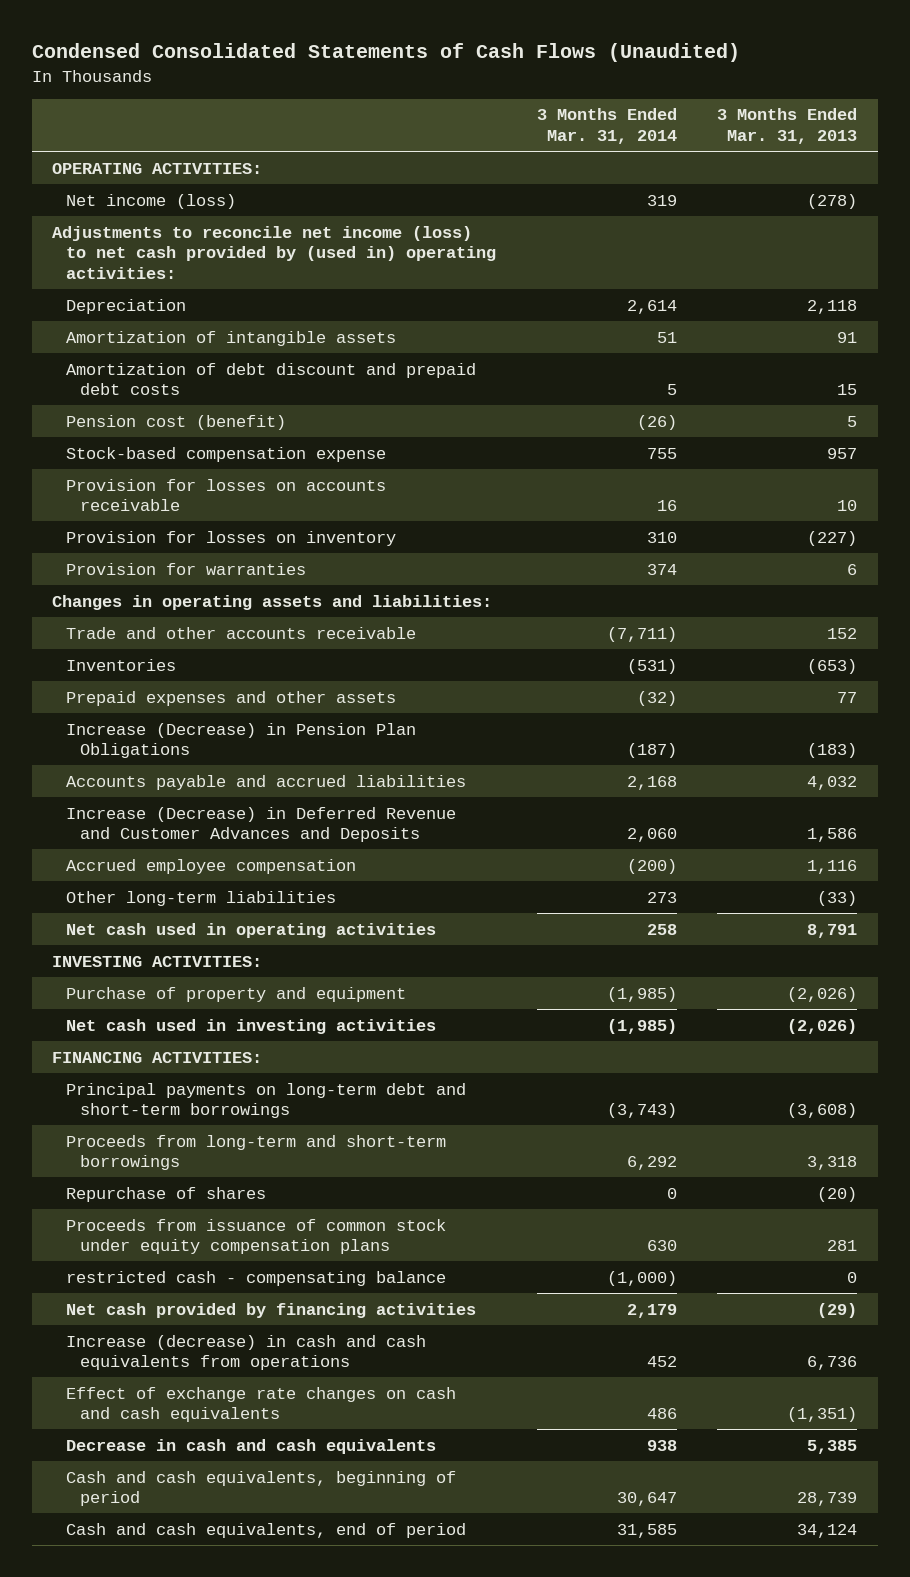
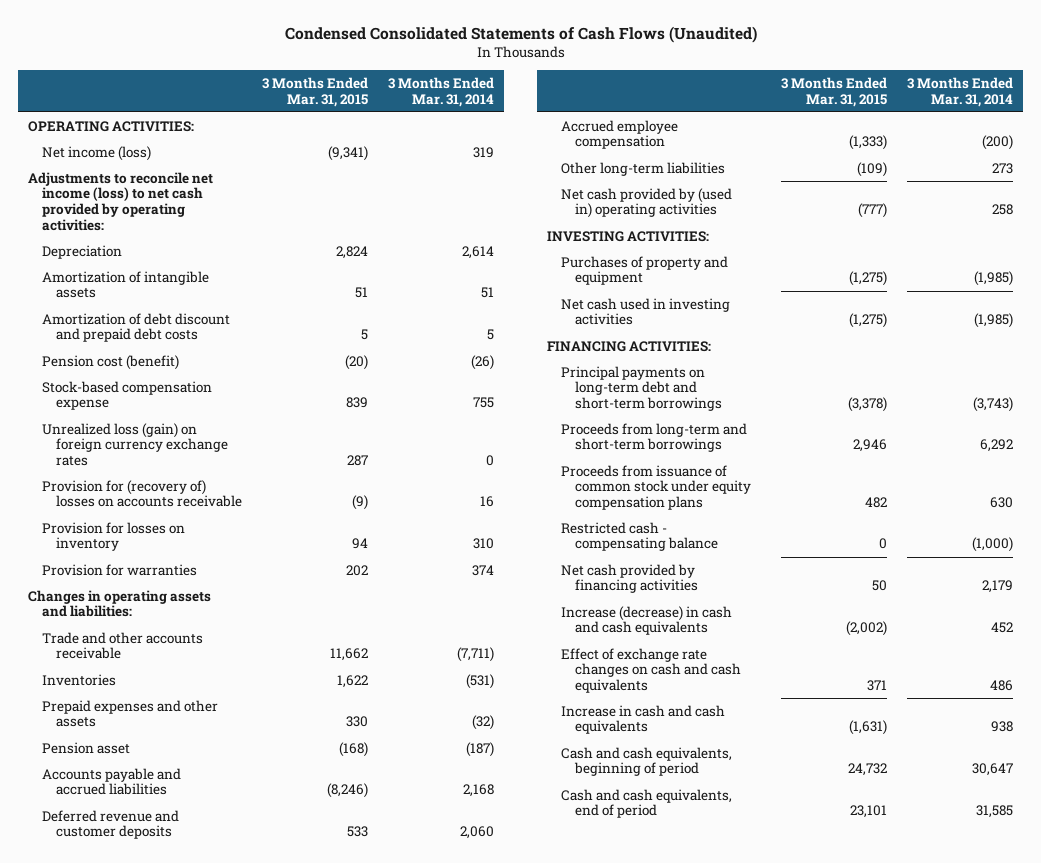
[717,108,858,144] 3 Months Ended Mar. 31, 2013 -> none
none -> [261,77,368,107] 3 Months Ended Mar. 31, 2015
[52,225,496,279] Adjustments to reconcile net income (loss) to net cash provided by (used in) operating activities: -> [28,171,214,231] Adjustments to reconcile net income (loss) to net cash provided by operating activities:
none -> [41,422,228,466] Unrealized loss (gain) on foreign currency exchange rates
[65,478,386,512] Provision for losses on accounts receivable -> [41,479,242,508] Provision for (recovery of) losses on accounts receivable
[65,722,416,759] Increase (Decrease) in Pension Plan Obligations -> [41,741,130,754] Pension asset
[65,806,456,843] Increase (Decrease) in Deferred Revenue and Customer Advances and Deposits -> [41,809,179,840] Deferred revenue and customer deposits
[65,922,436,938] Net cash used in operating activities -> [561,187,733,219] Net cash provided by (used in) operating activities
[65,986,406,1002] Purchase of property and equipment -> [561,255,729,286] Purchases of property and equipment
[65,1186,266,1202] Repurchase of shares -> none
[65,1270,446,1286] restricted cash - compensating balance -> [561,521,719,552] Restricted cash - compensating balance
[65,1334,426,1371] Increase (decrease) in cash and cash equivalents from operations -> [561,605,733,636] Increase (decrease) in cash and cash equivalents
[65,1438,436,1454] Decrease in cash and cash equivalents -> [561,704,726,735] Increase in cash and cash equivalents

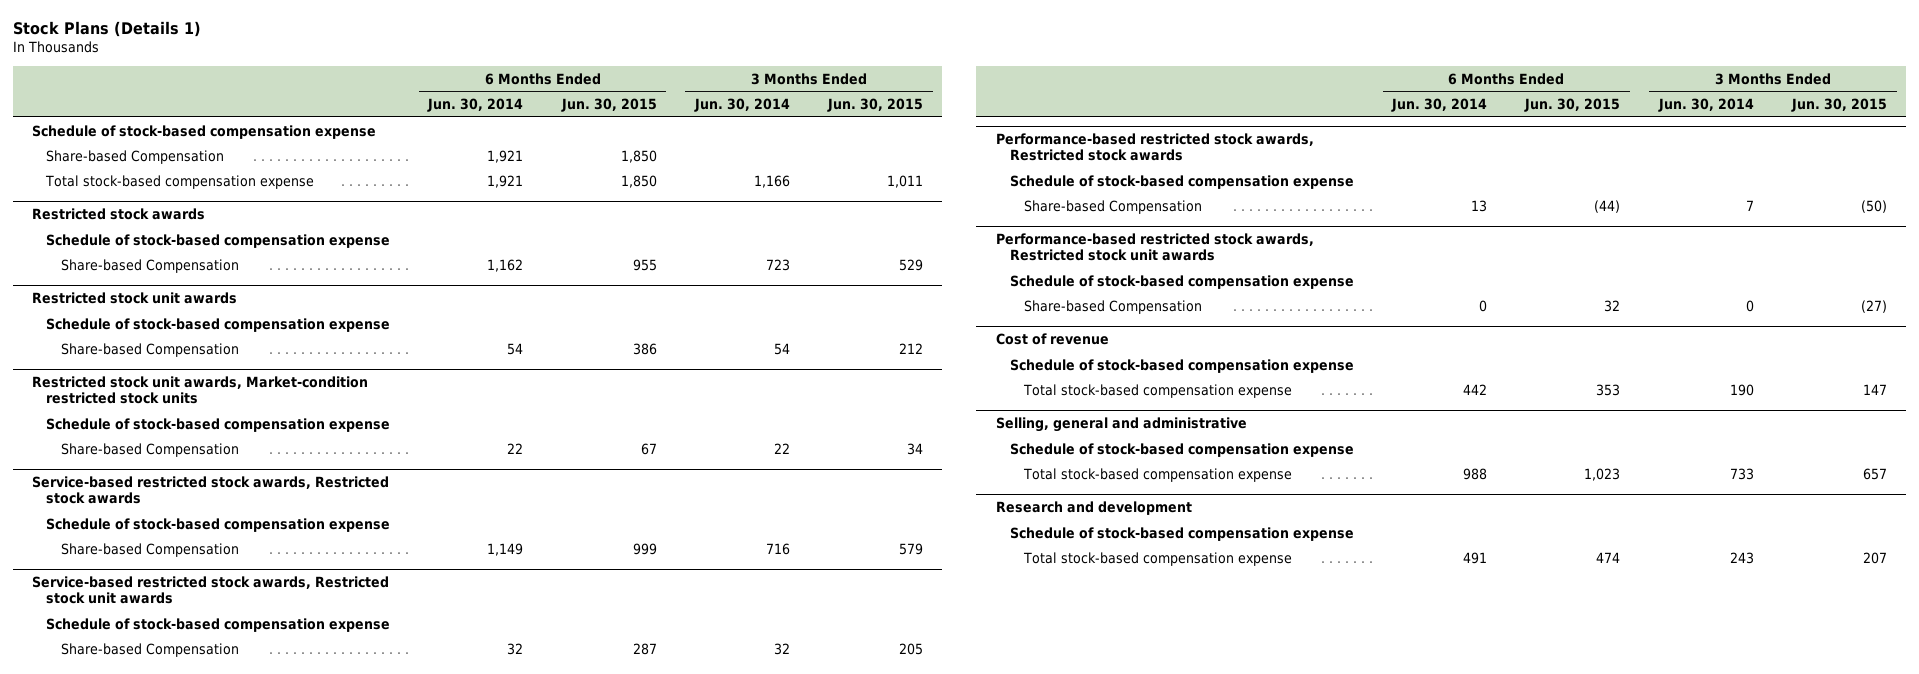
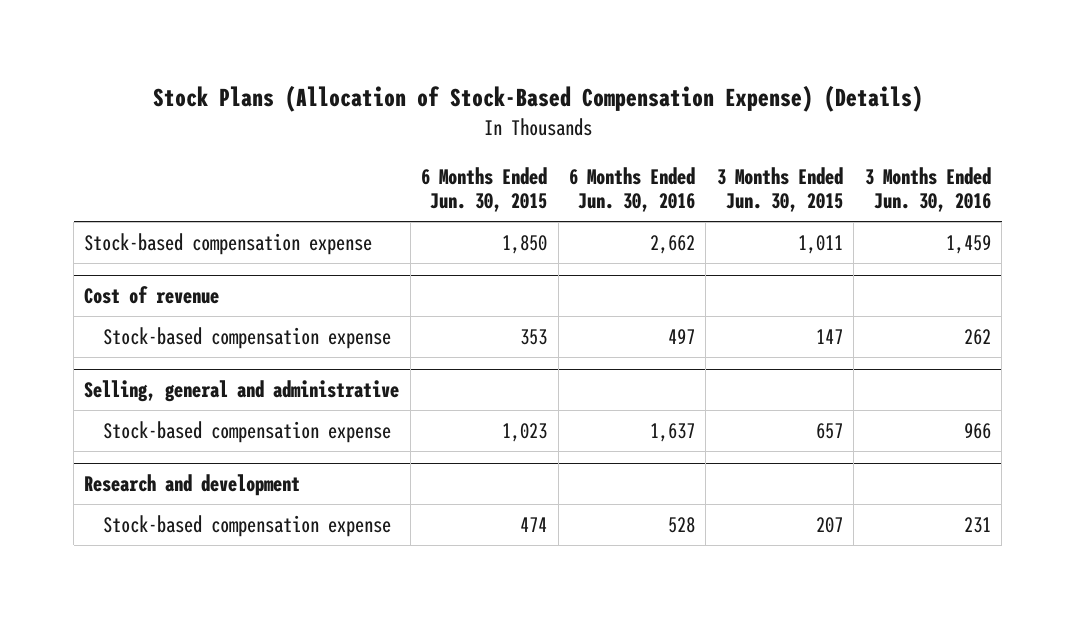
[12,20,201,37] Stock Plans (Details 1) -> [152,85,923,113] Stock Plans (Allocation of Stock-Based Compensation Expense) (Details)
[427,97,524,112] Jun. 30, 2014 -> none
[693,97,790,112] Jun. 30, 2014 -> none
none -> [569,166,696,213] 6 Months Ended Jun. 30, 2016
none -> [864,166,991,213] 3 Months Ended Jun. 30, 2016
[31,124,376,139] Schedule of stock-based compensation expense -> none
[46,149,225,164] Share-based Compensation -> none
[31,207,205,220] Restricted stock awards -> none
[46,233,391,248] Schedule of stock-based compensation expense -> none
[60,258,239,273] Share-based Compensation -> none
[31,291,237,304] Restricted stock unit awards -> none
[46,317,391,332] Schedule of stock-based compensation expense -> none
[60,342,239,357] Share-based Compensation -> none
[31,375,368,405] Restricted stock unit awards, Market-condition restricted stock units -> none
[46,417,391,432] Schedule of stock-based compensation expense -> none
[60,442,239,457] Share-based Compensation -> none
[31,475,389,505] Service-based restricted stock awards, Restricted stock awards -> none
[46,517,391,532] Schedule of stock-based compensation expense -> none
[60,542,239,557] Share-based Compensation -> none
[31,575,389,605] Service-based restricted stock awards, Restricted stock unit awards -> none
[46,617,391,632] Schedule of stock-based compensation expense -> none
[60,642,239,657] Share-based Compensation -> none
[995,132,1314,162] Performance-based restricted stock awards, Restricted stock awards -> none
[1009,174,1354,189] Schedule of stock-based compensation expense -> none
[1024,199,1203,214] Share-based Compensation -> none
[995,232,1314,262] Performance-based restricted stock awards, Restricted stock unit awards -> none
[1009,274,1354,289] Schedule of stock-based compensation expense -> none
[1024,299,1203,314] Share-based Compensation -> none
[45,174,315,189] Total stock-based compensation expense -> [84,232,373,255] Stock-based compensation expense
[1009,358,1354,373] Schedule of stock-based compensation expense -> none
[1023,383,1293,398] Total stock-based compensation expense -> [102,326,391,349] Stock-based compensation expense
[1009,442,1354,457] Schedule of stock-based compensation expense -> none
[1023,467,1293,482] Total stock-based compensation expense -> [102,420,391,443] Stock-based compensation expense
[1009,526,1354,541] Schedule of stock-based compensation expense -> none
[1023,551,1293,566] Total stock-based compensation expense -> [102,514,391,537] Stock-based compensation expense

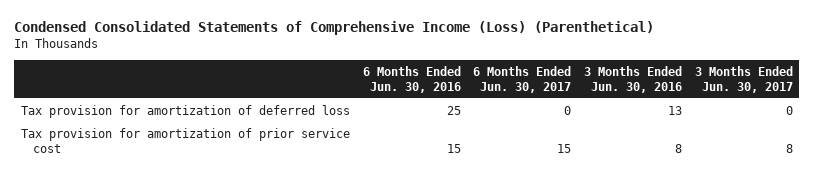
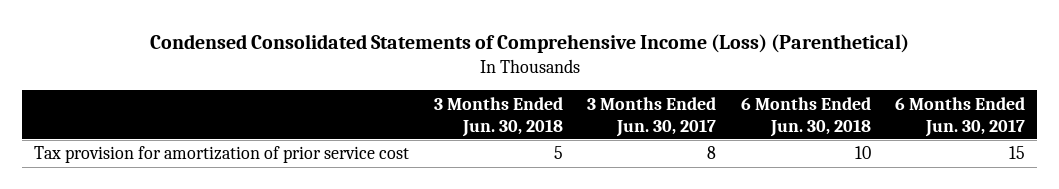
[362,65,461,93] 6 Months Ended Jun. 30, 2016 -> none
[584,65,683,93] 3 Months Ended Jun. 30, 2016 -> none
none -> [433,96,563,137] 3 Months Ended Jun. 30, 2018
none -> [740,96,871,137] 6 Months Ended Jun. 30, 2018
[20,104,350,118] Tax provision for amortization of deferred loss -> none

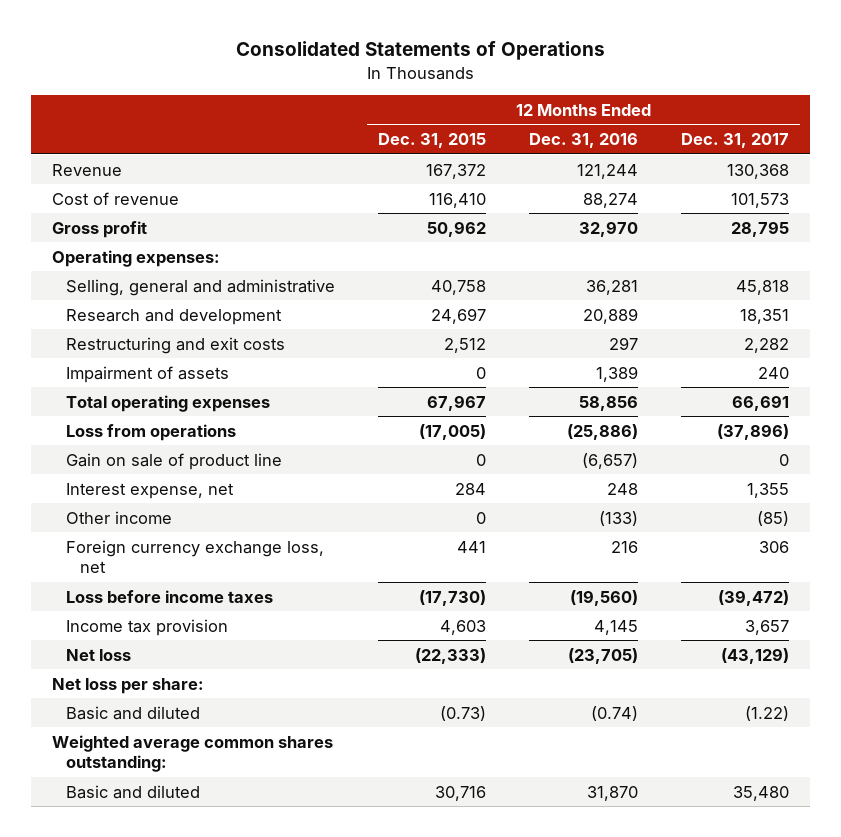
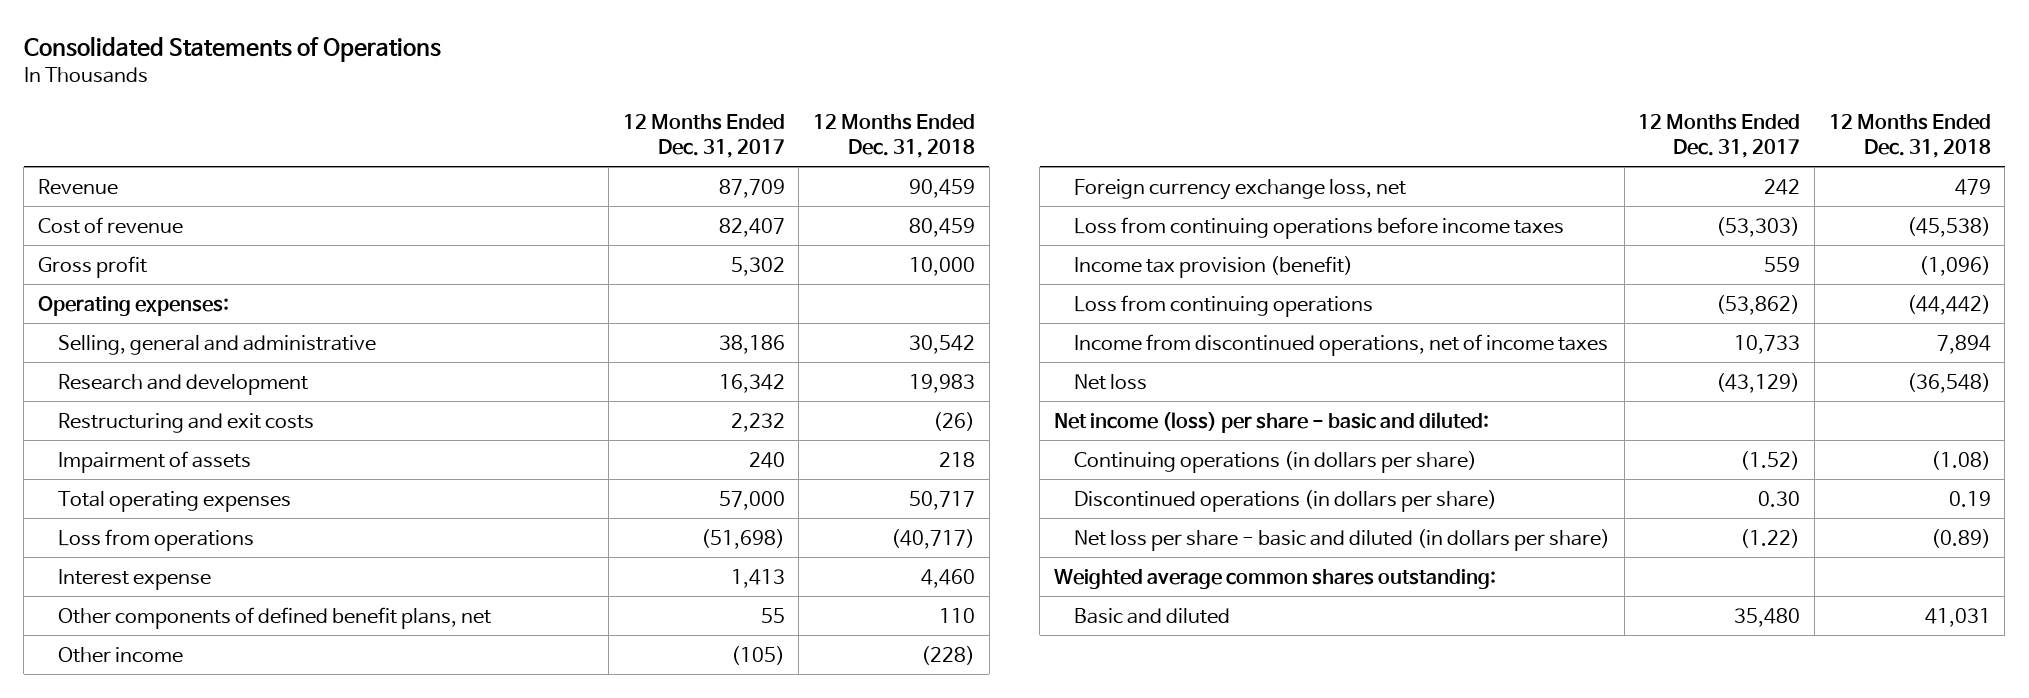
[378,133,487,149] Dec. 31, 2015 -> none
[529,133,639,149] Dec. 31, 2016 -> none
none -> [812,114,975,159] 12 Months Ended Dec. 31, 2018
[726,163,789,179] 130,368 -> [718,178,785,198] 87,709
[730,192,789,208] 101,573 -> [718,217,785,237] 82,407
[730,220,789,237] 28,795 -> [730,256,785,276] 5,302
[735,279,789,295] 45,818 -> [718,334,785,354] 38,186
[739,308,789,324] 18,351 -> [718,373,785,393] 16,342
[743,337,789,353] 2,282 -> [730,412,785,432] 2,232
[66,452,283,470] Gain on sale of product line -> none
[731,394,789,411] 66,691 -> [718,490,785,510] 57,000
[716,423,789,440] (37,896) -> [700,528,785,549] (51,698)
[66,482,235,499] Interest expense, net -> [58,568,212,590] Interest expense
[746,482,789,498] 1,355 -> [730,568,785,588] 1,413
none -> [58,606,492,629] Other components of defined benefit plans, net
[756,510,789,526] (85) -> [730,645,785,665] (105)
[758,540,789,553] 306 -> [1764,178,1801,195] 242
[66,589,274,603] Loss before income taxes -> [1074,216,1565,239] Loss from continuing operations before income taxes
[717,589,789,606] (39,472) -> [1716,216,1801,237] (53,303)
[66,618,229,636] Income tax provision -> [1074,255,1354,278] Income tax provision (benefit)
[744,619,789,635] 3,657 -> [1764,256,1801,272] 559
none -> [1074,294,1374,317] Loss from continuing operations
none -> [1074,333,1609,356] Income from discontinued operations, net of income taxes
[52,677,205,694] Net loss per share: -> [1053,411,1489,433] Net income (loss) per share - basic and diluted:
none -> [1074,450,1478,473] Continuing operations (in dollars per share)
none -> [1074,489,1498,512] Discontinued operations (in dollars per share)
[66,705,201,720] Basic and diluted -> [1074,528,1611,551] Net loss per share - basic and diluted (in dollars per share)

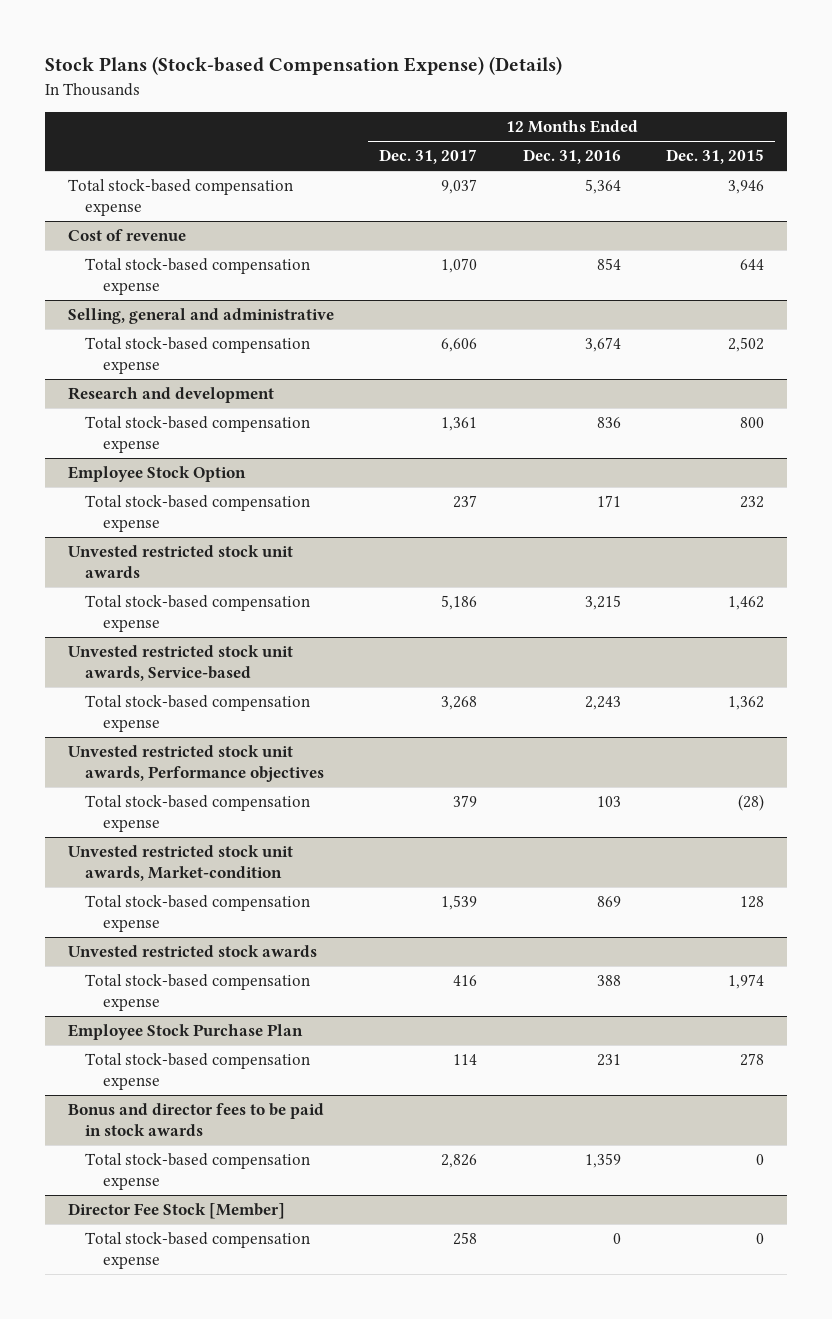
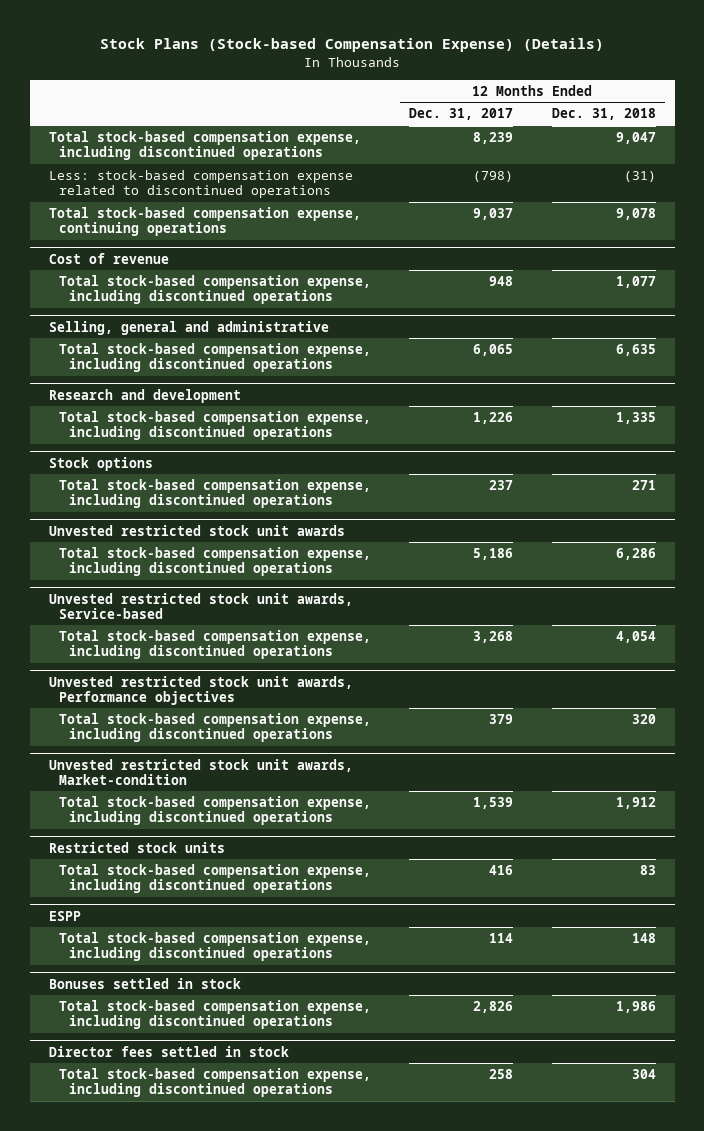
[522,149,621,165] Dec. 31, 2016 -> none
[666,149,765,165] Dec. 31, 2015 -> none
none -> [551,108,656,121] Dec. 31, 2018
[67,179,293,217] Total stock-based compensation expense -> [48,131,361,161] Total stock-based compensation expense, including discontinued operations
[441,179,478,195] 9,037 -> [473,132,514,145] 8,239
none -> [48,170,353,199] Less: stock-based compensation expense related to discontinued operations
none -> [48,207,361,237] Total stock-based compensation expense, continuing operations
[85,258,311,296] Total stock-based compensation expense -> [58,275,371,305] Total stock-based compensation expense, including discontinued operations
[441,258,478,274] 1,070 -> [489,276,514,287] 948
[85,337,311,375] Total stock-based compensation expense -> [58,343,371,373] Total stock-based compensation expense, including discontinued operations
[441,338,478,353] 6,606 -> [473,344,514,357] 6,065
[85,416,311,454] Total stock-based compensation expense -> [58,411,371,441] Total stock-based compensation expense, including discontinued operations
[441,417,478,432] 1,361 -> [473,412,514,425] 1,226
[67,466,246,483] Employee Stock Option -> [48,456,153,471] Stock options
[85,495,311,533] Total stock-based compensation expense -> [58,479,371,509] Total stock-based compensation expense, including discontinued operations
[85,595,311,633] Total stock-based compensation expense -> [58,547,371,577] Total stock-based compensation expense, including discontinued operations
[85,695,311,733] Total stock-based compensation expense -> [58,630,371,660] Total stock-based compensation expense, including discontinued operations
[85,795,311,833] Total stock-based compensation expense -> [58,713,371,743] Total stock-based compensation expense, including discontinued operations
[85,895,311,933] Total stock-based compensation expense -> [58,796,371,826] Total stock-based compensation expense, including discontinued operations
[67,945,317,958] Unvested restricted stock awards -> [48,841,225,853] Restricted stock units
[85,974,311,1012] Total stock-based compensation expense -> [58,864,371,894] Total stock-based compensation expense, including discontinued operations
[67,1024,303,1041] Employee Stock Purchase Plan -> [48,910,81,921] ESPP
[85,1053,311,1091] Total stock-based compensation expense -> [58,932,371,962] Total stock-based compensation expense, including discontinued operations
[67,1103,324,1137] Bonus and director fees to be paid in stock awards -> [48,977,241,989] Bonuses settled in stock
[85,1153,311,1191] Total stock-based compensation expense -> [58,1000,371,1030] Total stock-based compensation expense, including discontinued operations
[67,1203,285,1220] Director Fee Stock [Member] -> [48,1045,289,1057] Director fees settled in stock
[85,1232,311,1270] Total stock-based compensation expense -> [58,1068,371,1098] Total stock-based compensation expense, including discontinued operations

